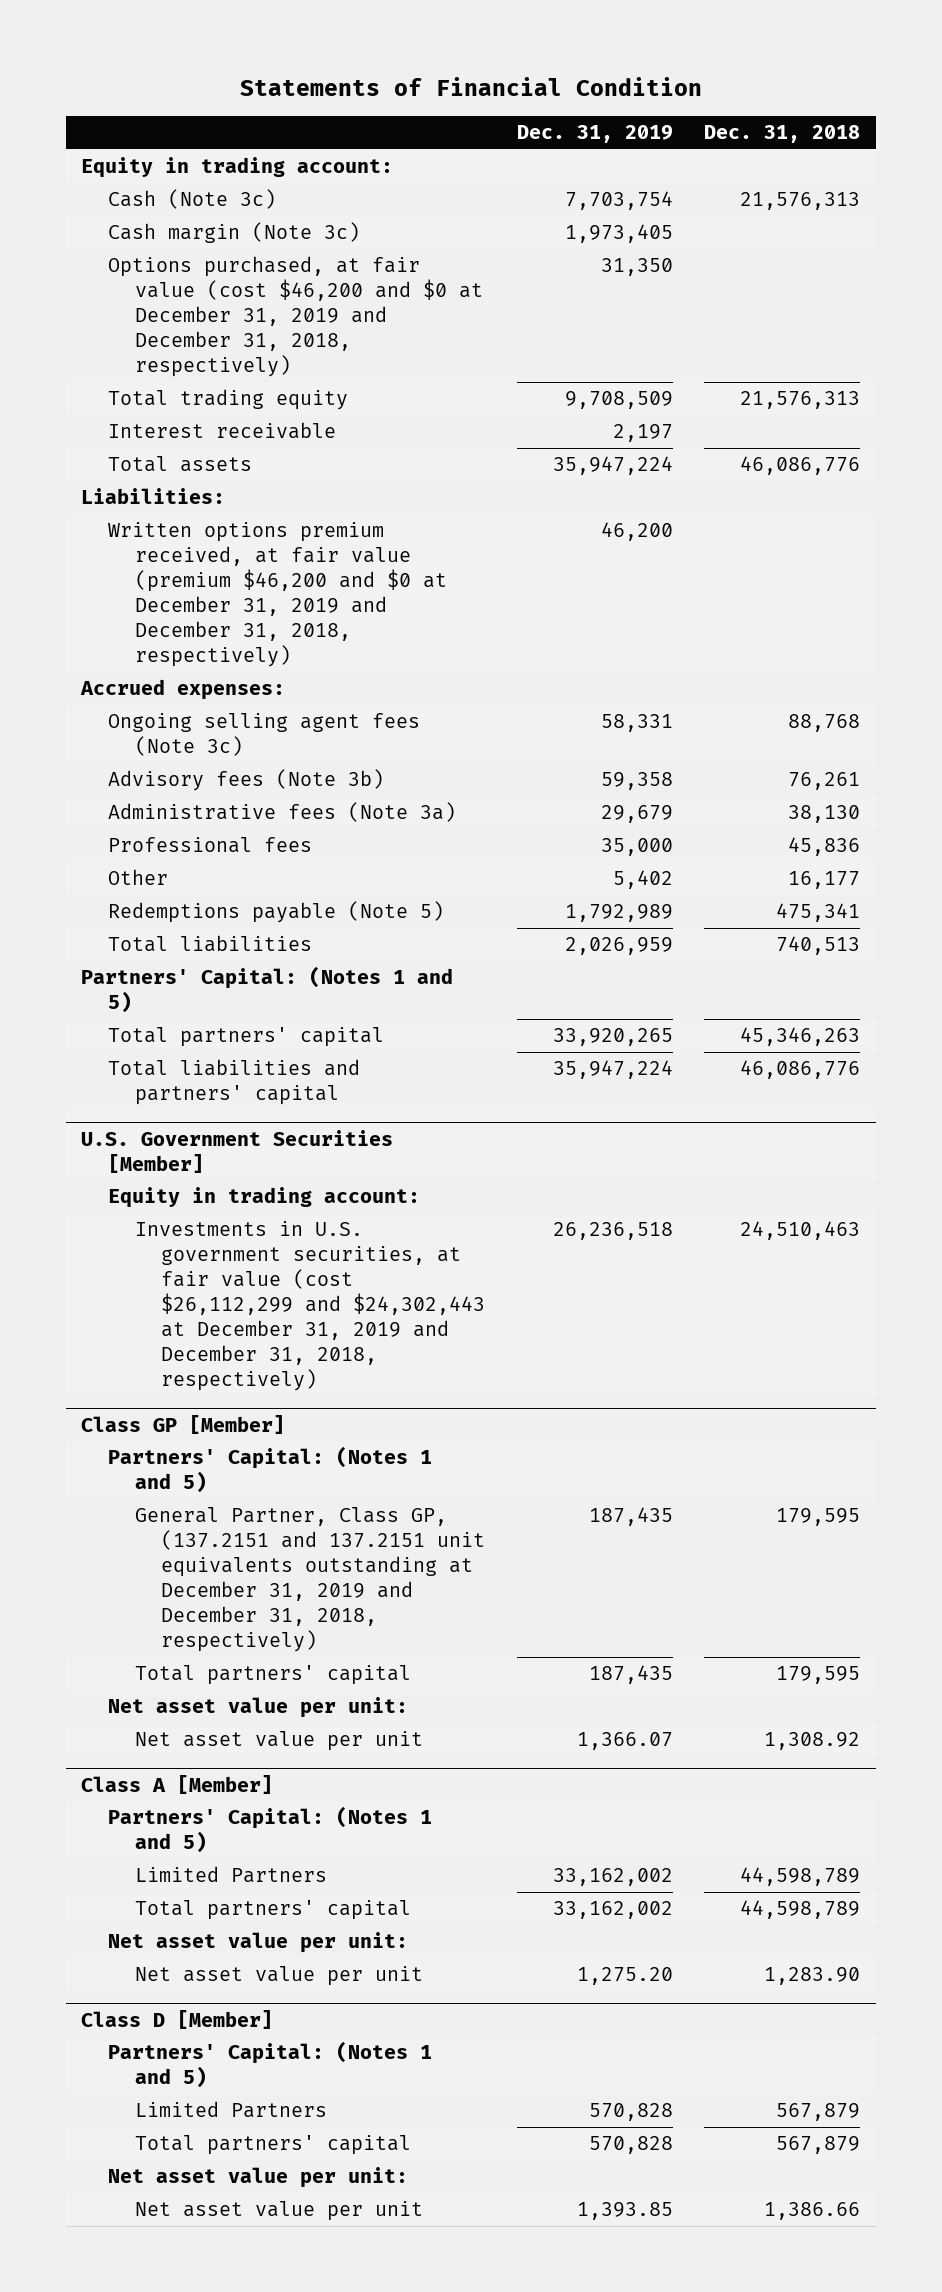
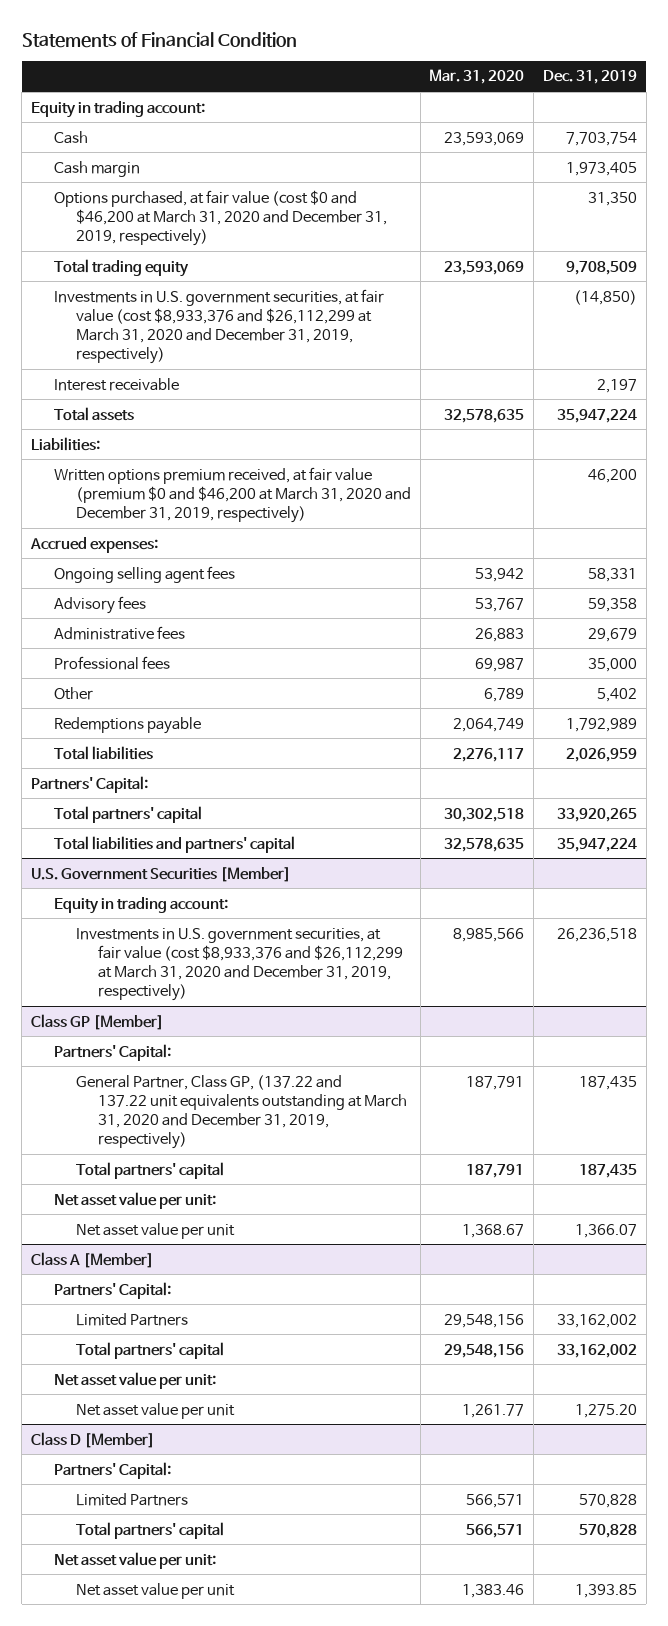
[704,125,861,144] Dec. 31, 2018 -> none
none -> [429,69,525,85] Mar. 31, 2020
[107,189,276,210] Cash (Note 3c) -> [53,130,88,144] Cash
[107,222,360,244] Cash margin (Note 3c) -> [53,160,140,177] Cash margin
[107,256,483,378] Options purchased, at fair value (cost $46,200 and $0 at December 31, 2019 and December 31, 2018, respectively) -> [53,189,387,246] Options purchased, at fair value (cost $0 and $46,200 at March 31, 2020 and December 31, 2019, respectively)
none -> [53,288,384,364] Investments in U.S. government securities, at fair value (cost $8,933,376 and $26,112,299 at March 31, 2020 and December 31, 2019, respectively)
[107,522,447,668] Written options premium received, at fair value (premium $46,200 and $0 at December 31, 2019 and December 31, 2018, respectively) -> [53,466,411,523] Written options premium received, at fair value (premium $0 and $46,200 at March 31, 2020 and December 31, 2019, respectively)
[107,713,420,757] Ongoing selling agent fees (Note 3c) -> [53,565,235,583] Ongoing selling agent fees
[107,769,384,792] Advisory fees (Note 3b) -> [53,595,146,614] Advisory fees
[107,802,456,823] Administrative fees (Note 3a) -> [53,625,185,640] Administrative fees
[107,901,444,924] Redemptions payable (Note 5) -> [53,716,201,734] Redemptions payable
[81,966,454,1014] Partners' Capital: (Notes 1 and 5) -> [31,775,149,793] Partners' Capital:
[134,1221,486,1392] Investments in U.S. government securities, at fair value (cost $26,112,299 and $24,302,443 at December 31, 2019 and December 31, 2018, respectively) -> [75,927,404,1001] Investments in U.S. government securities, at fair value (cost $8,933,376 and $26,112,299 at March 31, 2020 and December 31, 2019, respectively)
[107,1446,432,1494] Partners' Capital: (Notes 1 and 5) -> [53,1043,171,1061] Partners' Capital:
[134,1507,486,1653] General Partner, Class GP, (137.2151 and 137.2151 unit equivalents outstanding at December 31, 2019 and December 31, 2018, respectively) -> [75,1074,408,1149] General Partner, Class GP, (137.22 and 137.22 unit equivalents outstanding at March 31, 2020 and December 31, 2019, respectively)
[107,1806,432,1854] Partners' Capital: (Notes 1 and 5) -> [53,1281,171,1299] Partners' Capital:
[107,2041,432,2089] Partners' Capital: (Notes 1 and 5) -> [53,1461,171,1479] Partners' Capital:

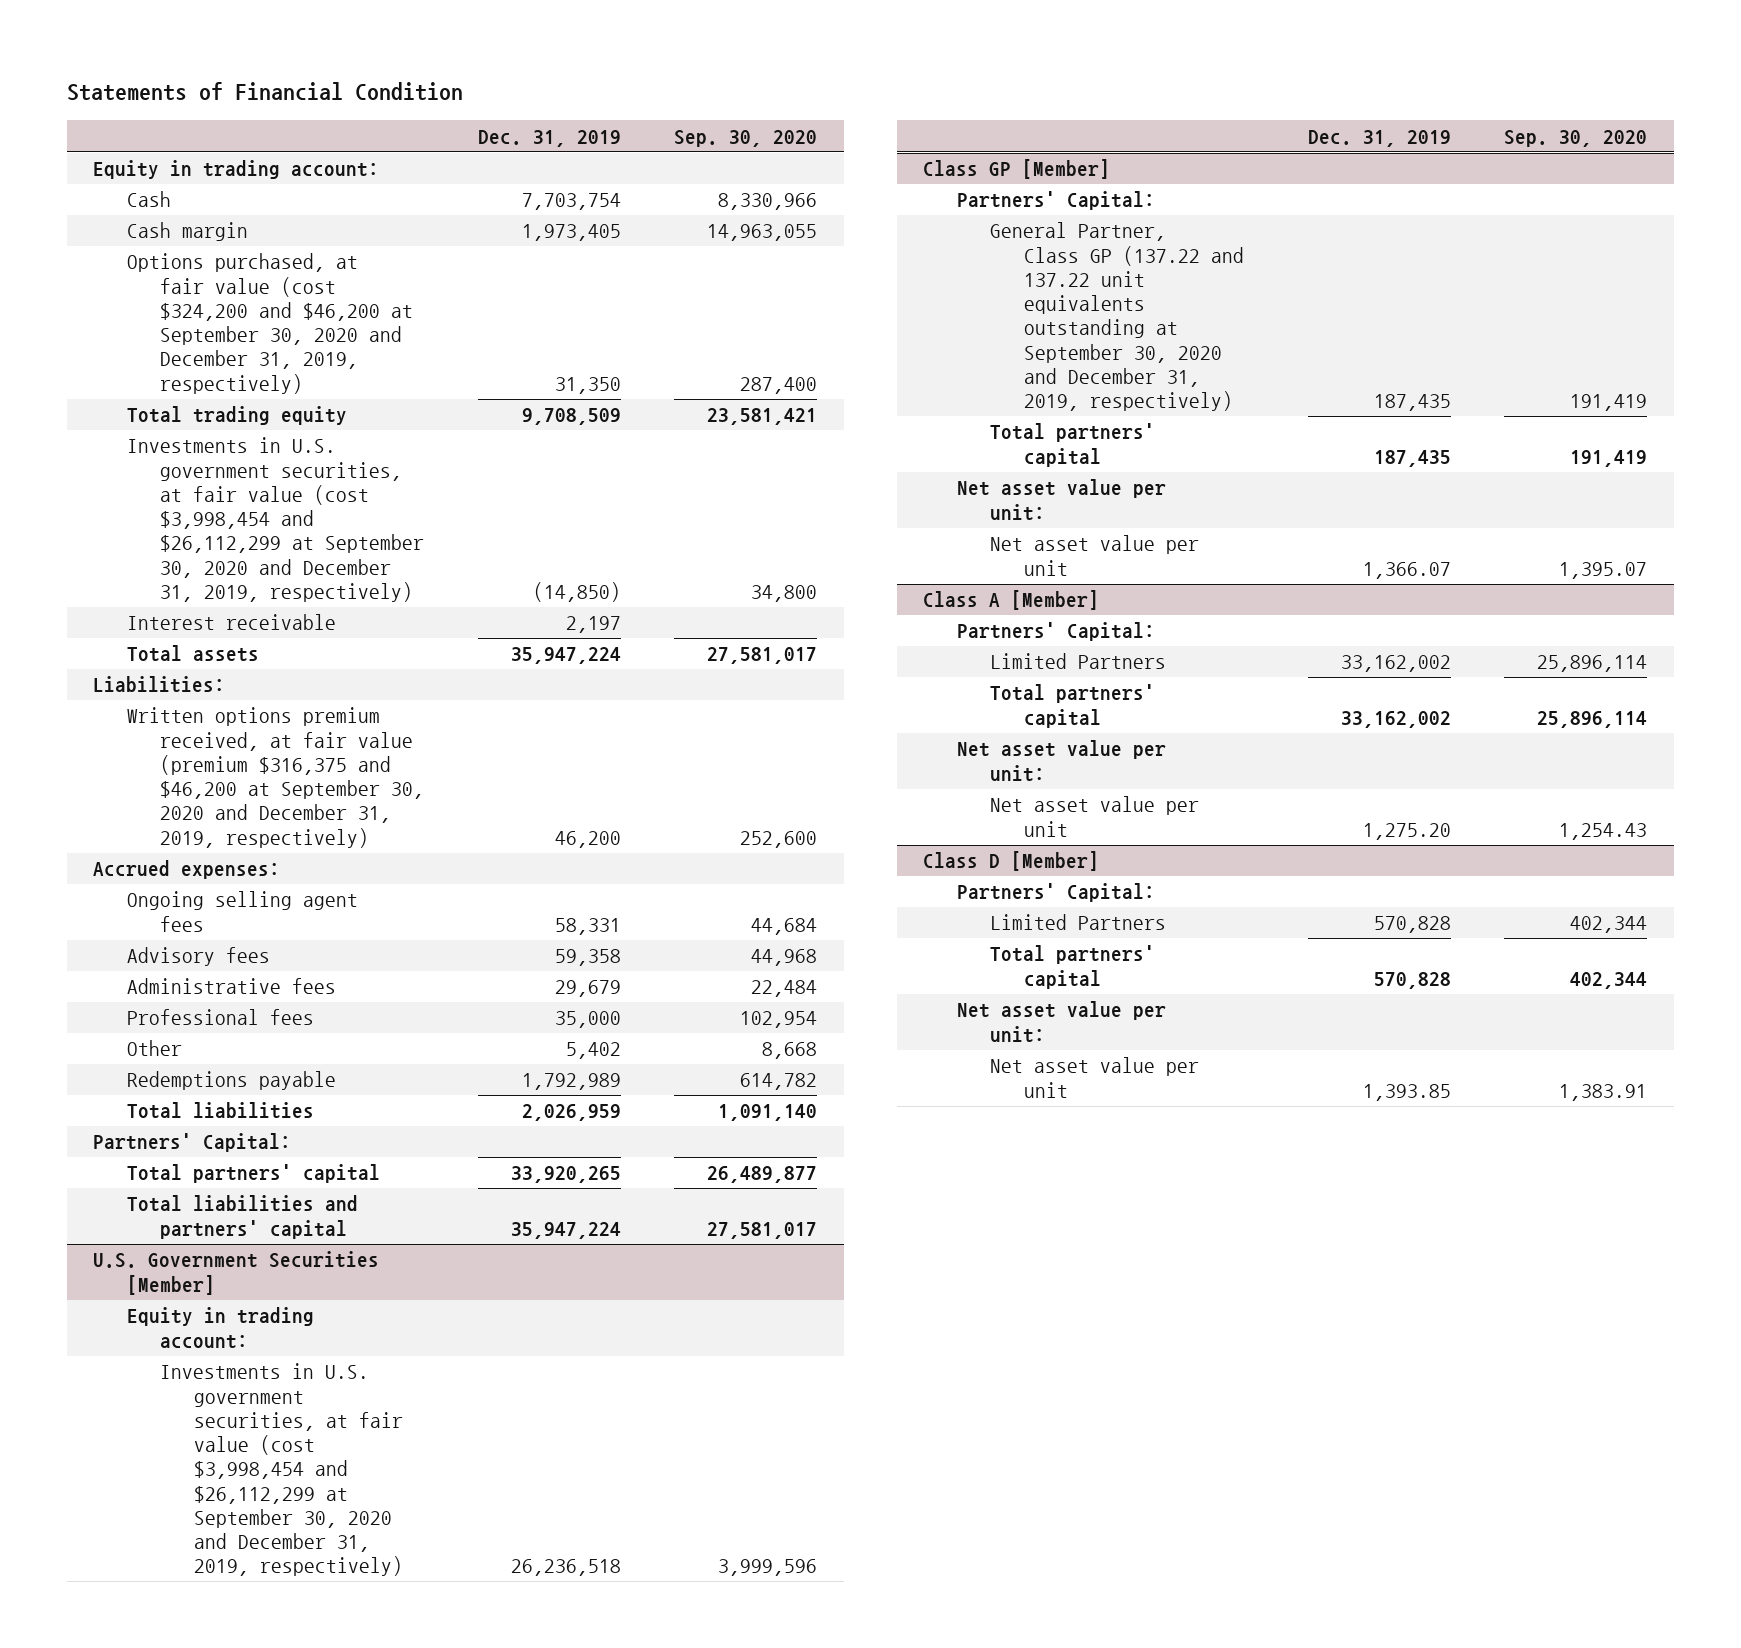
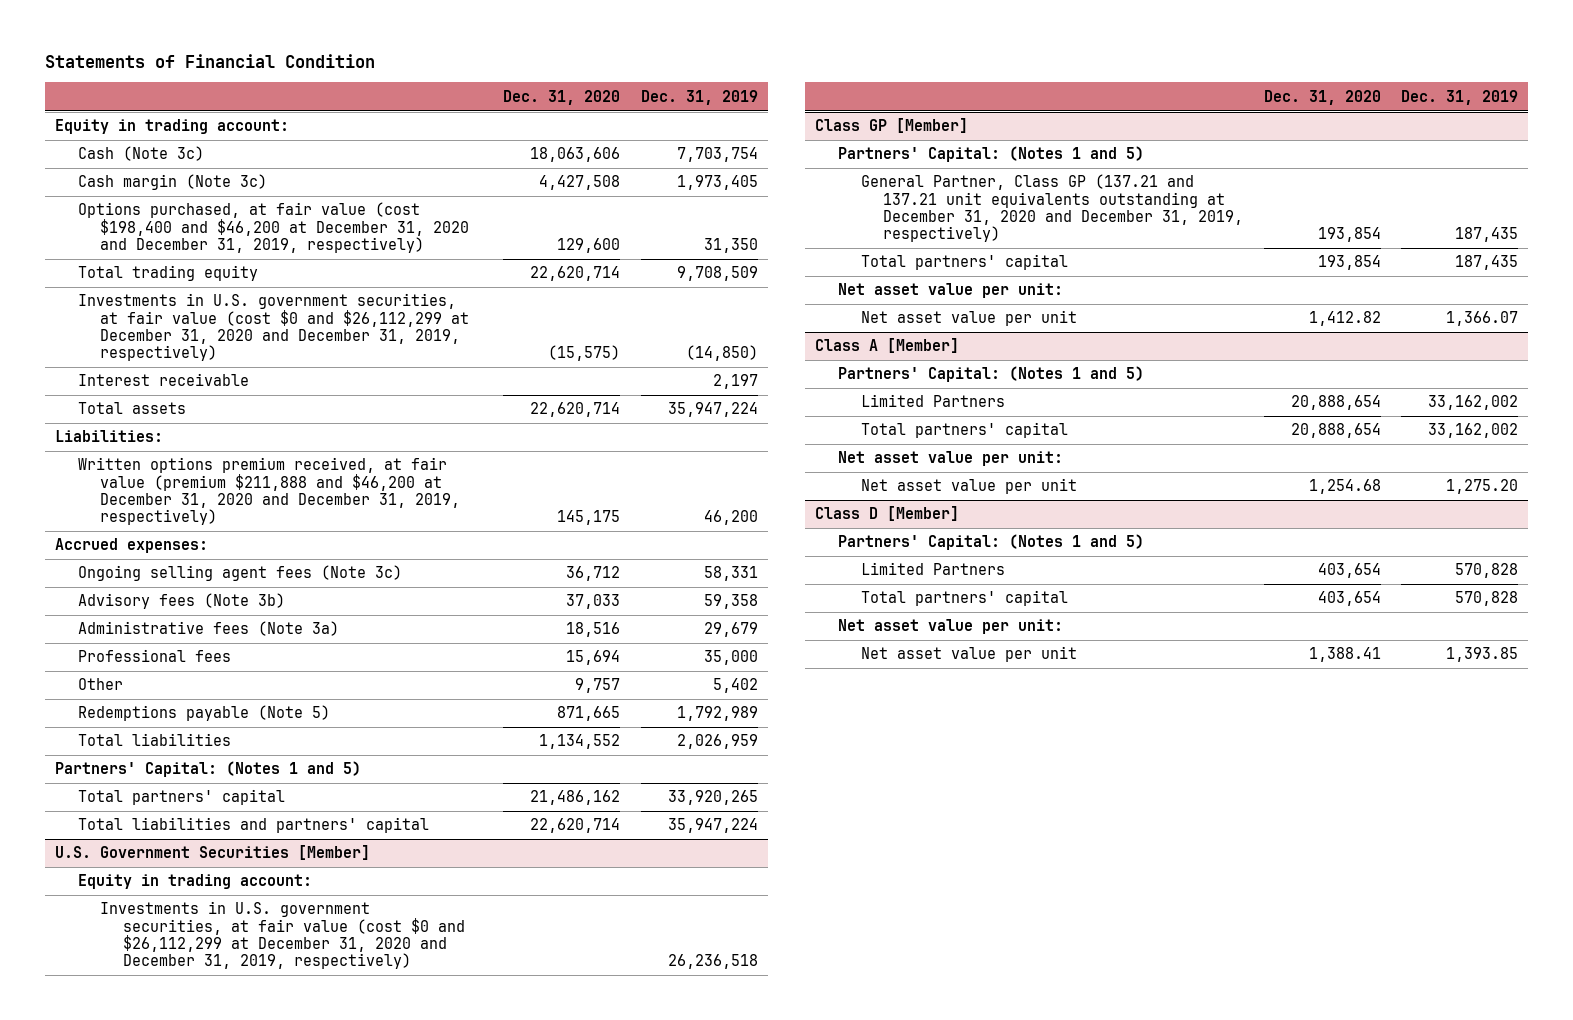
[674,129,818,147] Sep. 30, 2020 -> none
none -> [503,89,621,105] Dec. 31, 2020
[126,191,171,208] Cash -> [77,146,204,162] Cash (Note 3c)
[126,222,248,242] Cash margin -> [77,174,267,191] Cash margin (Note 3c)
[126,253,414,394] Options purchased, at fair value (cost $324,200 and $46,200 at September 30, 2020 and December 31, 2019, respectively) -> [77,202,470,253] Options purchased, at fair value (cost $198,400 and $46,200 at December 31, 2020 and December 31, 2019, respectively)
[126,437,425,602] Investments in U.S. government securities, at fair value (cost $3,998,454 and $26,112,299 at September 30, 2020 and December 31, 2019, respectively) -> [77,293,470,362] Investments in U.S. government securities, at fair value (cost $0 and $26,112,299 at December 31, 2020 and December 31, 2019, respectively)
[126,707,425,848] Written options premium received, at fair value (premium $316,375 and $46,200 at September 30, 2020 and December 31, 2019, respectively) -> [77,457,461,526] Written options premium received, at fair value (premium $211,888 and $46,200 at December 31, 2020 and December 31, 2019, respectively)
[126,891,358,932] Ongoing selling agent fees -> [77,565,402,582] Ongoing selling agent fees (Note 3c)
[126,947,270,967] Advisory fees -> [77,593,285,610] Advisory fees (Note 3b)
[126,978,336,995] Administrative fees -> [77,621,339,637] Administrative fees (Note 3a)
[126,1071,336,1091] Redemptions payable -> [77,705,330,722] Redemptions payable (Note 5)
[93,1133,292,1153] Partners' Capital: -> [54,761,361,778] Partners' Capital: (Notes 1 and 5)
[160,1363,403,1577] Investments in U.S. government securities, at fair value (cost $3,998,454 and $26,112,299 at September 30, 2020 and December 31, 2019, respectively) -> [100,901,466,970] Investments in U.S. government securities, at fair value (cost $0 and $26,112,299 at December 31, 2020 and December 31, 2019, respectively)
[956,191,1155,211] Partners' Capital: -> [837,146,1144,163] Partners' Capital: (Notes 1 and 5)
[990,222,1244,412] General Partner, Class GP (137.22 and 137.22 unit equivalents outstanding at September 30, 2020 and December 31, 2019, respectively) -> [860,174,1244,243] General Partner, Class GP (137.21 and 137.21 unit equivalents outstanding at December 31, 2020 and December 31, 2019, respectively)
[956,622,1155,642] Partners' Capital: -> [837,366,1144,383] Partners' Capital: (Notes 1 and 5)
[956,883,1155,903] Partners' Capital: -> [837,534,1144,551] Partners' Capital: (Notes 1 and 5)

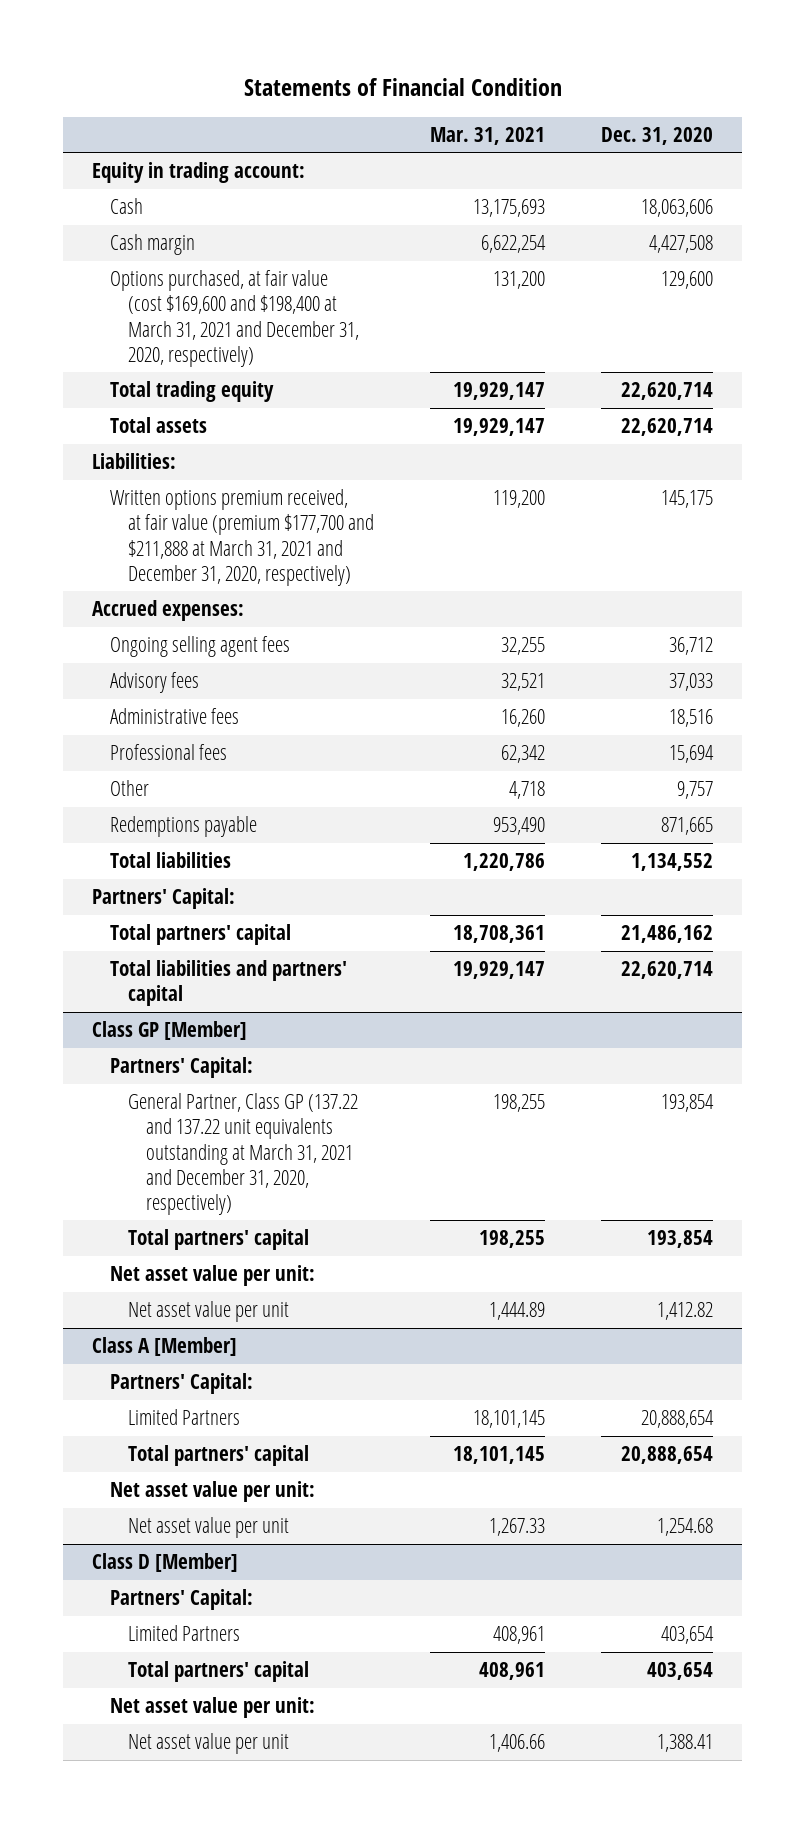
[640,89,758,105] Dec. 31, 2019 -> none
none -> [430,126,546,145] Mar. 31, 2021
[77,146,204,162] Cash (Note 3c) -> [109,198,143,215] Cash
[77,174,267,191] Cash margin (Note 3c) -> [109,234,195,256] Cash margin
[77,202,470,253] Options purchased, at fair value (cost $198,400 and $46,200 at December 31, 2020 and December 31, 2019, respectively) -> [109,270,359,367] Options purchased, at fair value (cost $169,600 and $198,400 at March 31, 2021 and December 31, 2020, respectively)
[77,293,470,362] Investments in U.S. government securities, at fair value (cost $0 and $26,112,299 at December 31, 2020 and December 31, 2019, respectively) -> none
[77,373,249,387] Interest receivable -> none
[77,457,461,526] Written options premium received, at fair value (premium $211,888 and $46,200 at December 31, 2020 and December 31, 2019, respectively) -> [109,489,374,586] Written options premium received, at fair value (premium $177,700 and $211,888 at March 31, 2021 and December 31, 2020, respectively)
[77,565,402,582] Ongoing selling agent fees (Note 3c) -> [109,636,290,658] Ongoing selling agent fees
[77,593,285,610] Advisory fees (Note 3b) -> [109,672,199,694] Advisory fees
[77,621,339,637] Administrative fees (Note 3a) -> [109,708,239,725] Administrative fees
[77,705,330,722] Redemptions payable (Note 5) -> [109,816,257,838] Redemptions payable
[54,761,361,778] Partners' Capital: (Notes 1 and 5) -> [91,888,235,910] Partners' Capital:
[54,845,370,861] U.S. Government Securities [Member] -> none
[77,874,312,890] Equity in trading account: -> none
[100,901,466,970] Investments in U.S. government securities, at fair value (cost $0 and $26,112,299 at December 31, 2020 and December 31, 2019, respectively) -> none
[837,146,1144,163] Partners' Capital: (Notes 1 and 5) -> [109,1057,253,1079] Partners' Capital:
[860,174,1244,243] General Partner, Class GP (137.21 and 137.21 unit equivalents outstanding at December 31, 2020 and December 31, 2019, respectively) -> [127,1093,358,1215] General Partner, Class GP (137.22 and 137.22 unit equivalents outstanding at March 31, 2021 and December 31, 2020, respectively)
[837,366,1144,383] Partners' Capital: (Notes 1 and 5) -> [109,1373,253,1395] Partners' Capital:
[837,534,1144,551] Partners' Capital: (Notes 1 and 5) -> [109,1589,253,1611] Partners' Capital:

